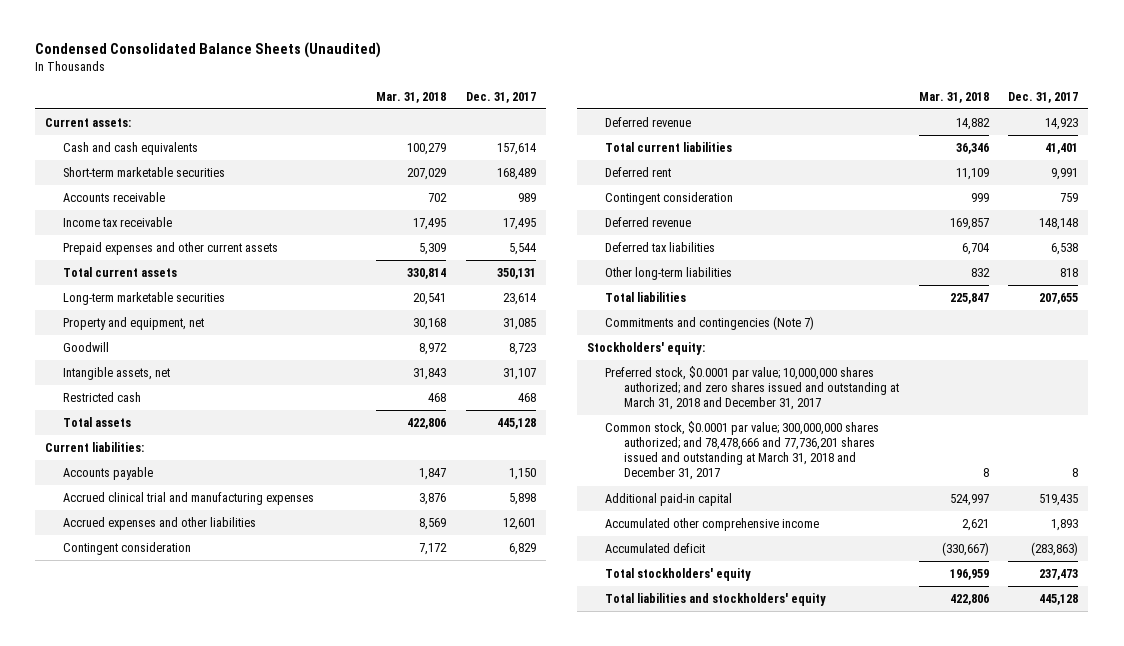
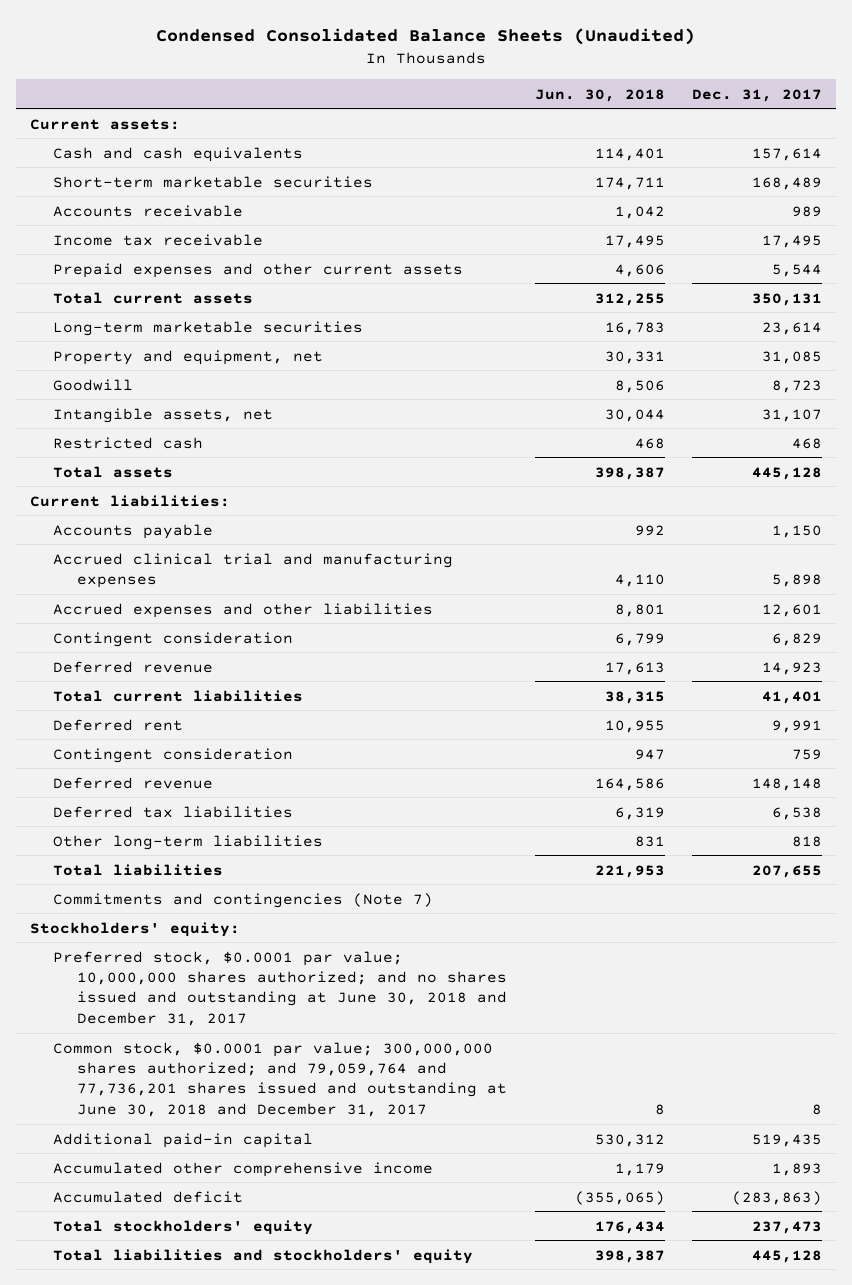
[376,91,447,103] Mar. 31, 2018 -> none
none -> [534,88,665,102] Jun. 30, 2018
[605,365,899,411] Preferred stock, $0.0001 par value; 10,000,000 shares authorized; and zero shares issued and outstanding at March 31, 2018 and December 31, 2017 -> [53,950,507,1026] Preferred stock, $0.0001 par value; 10,000,000 shares authorized; and no shares issued and outstanding at June 30, 2018 and December 31, 2017
[605,420,880,481] Common stock, $0.0001 par value; 300,000,000 shares authorized; and 78,478,666 and 77,736,201 shares issued and outstanding at March 31, 2018 and December 31, 2017 -> [53,1041,507,1117] Common stock, $0.0001 par value; 300,000,000 shares authorized; and 79,059,764 and 77,736,201 shares issued and outstanding at June 30, 2018 and December 31, 2017

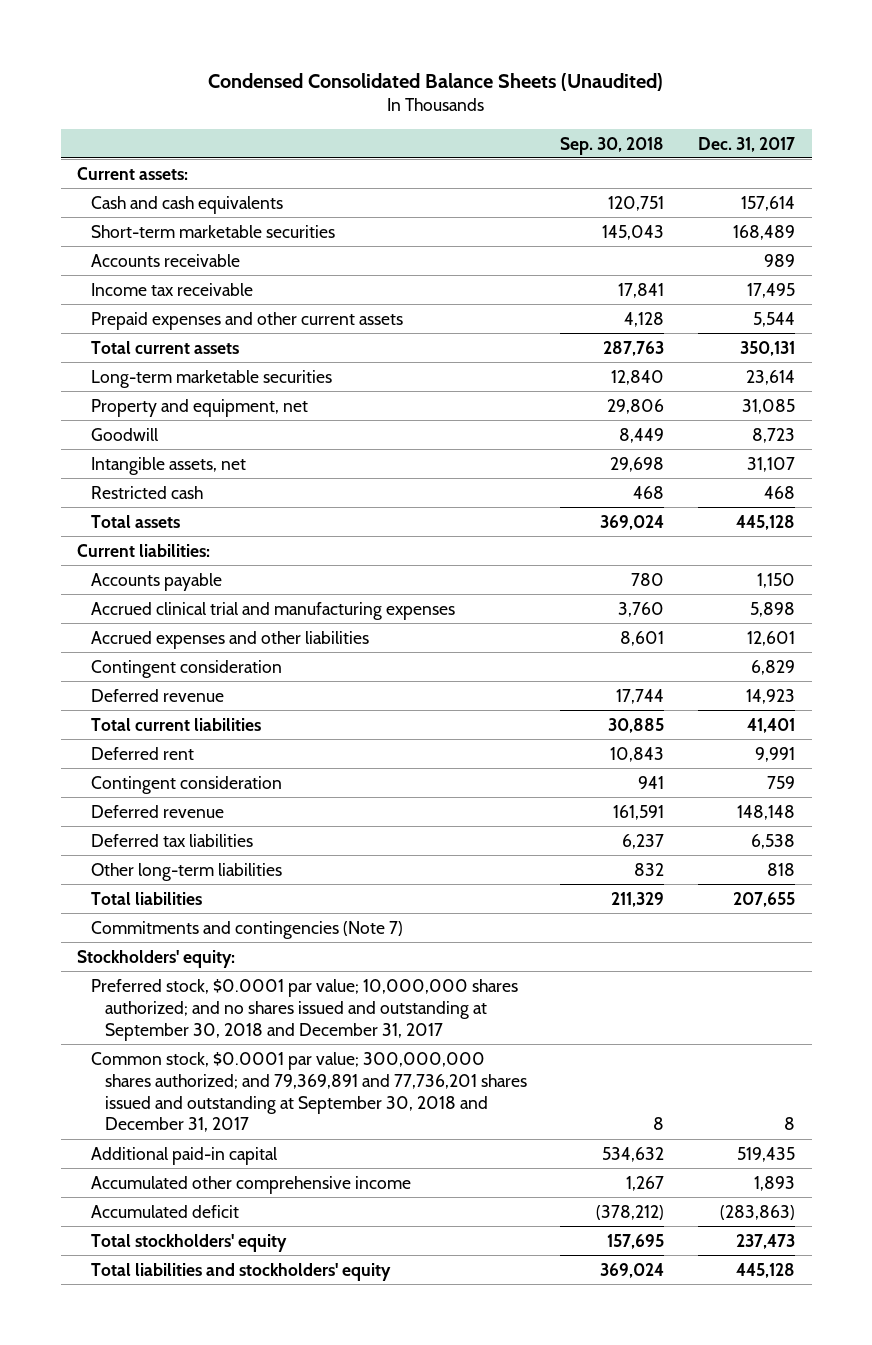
[534,88,665,102] Jun. 30, 2018 -> none
none -> [560,136,665,155] Sep. 30, 2018
[53,950,507,1026] Preferred stock, $0.0001 par value; 10,000,000 shares authorized; and no shares issued and outstanding at June 30, 2018 and December 31, 2017 -> [91,978,519,1041] Preferred stock, $0.0001 par value; 10,000,000 shares authorized; and no shares issued and outstanding at September 30, 2018 and December 31, 2017
[53,1041,507,1117] Common stock, $0.0001 par value; 300,000,000 shares authorized; and 79,059,764 and 77,736,201 shares issued and outstanding at June 30, 2018 and December 31, 2017 -> [91,1051,527,1133] Common stock, $0.0001 par value; 300,000,000 shares authorized; and 79,369,891 and 77,736,201 shares issued and outstanding at September 30, 2018 and December 31, 2017

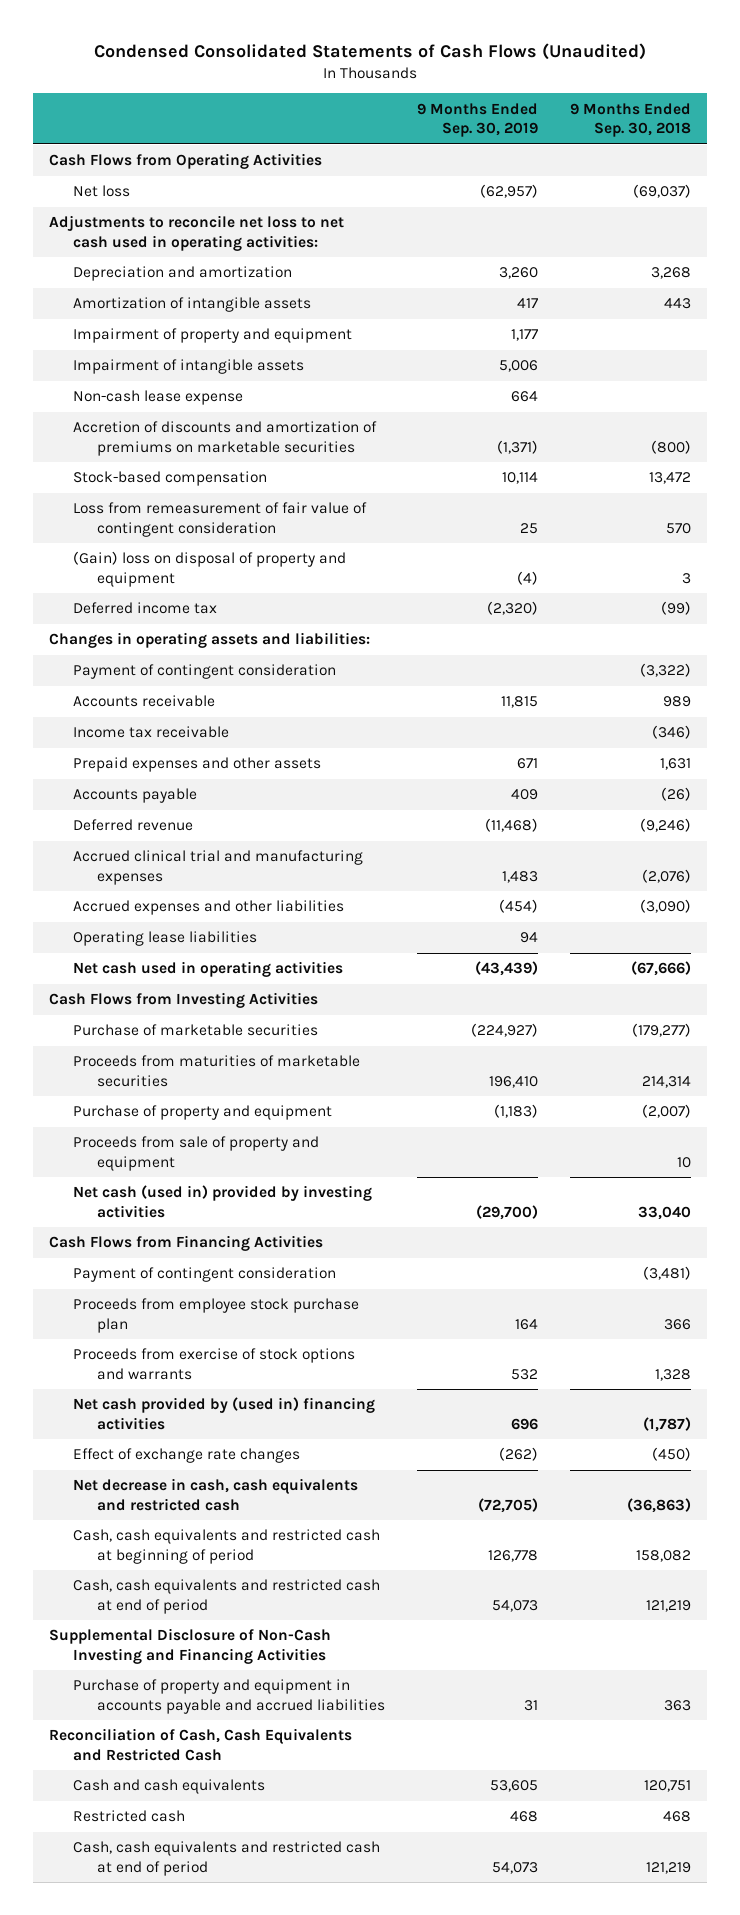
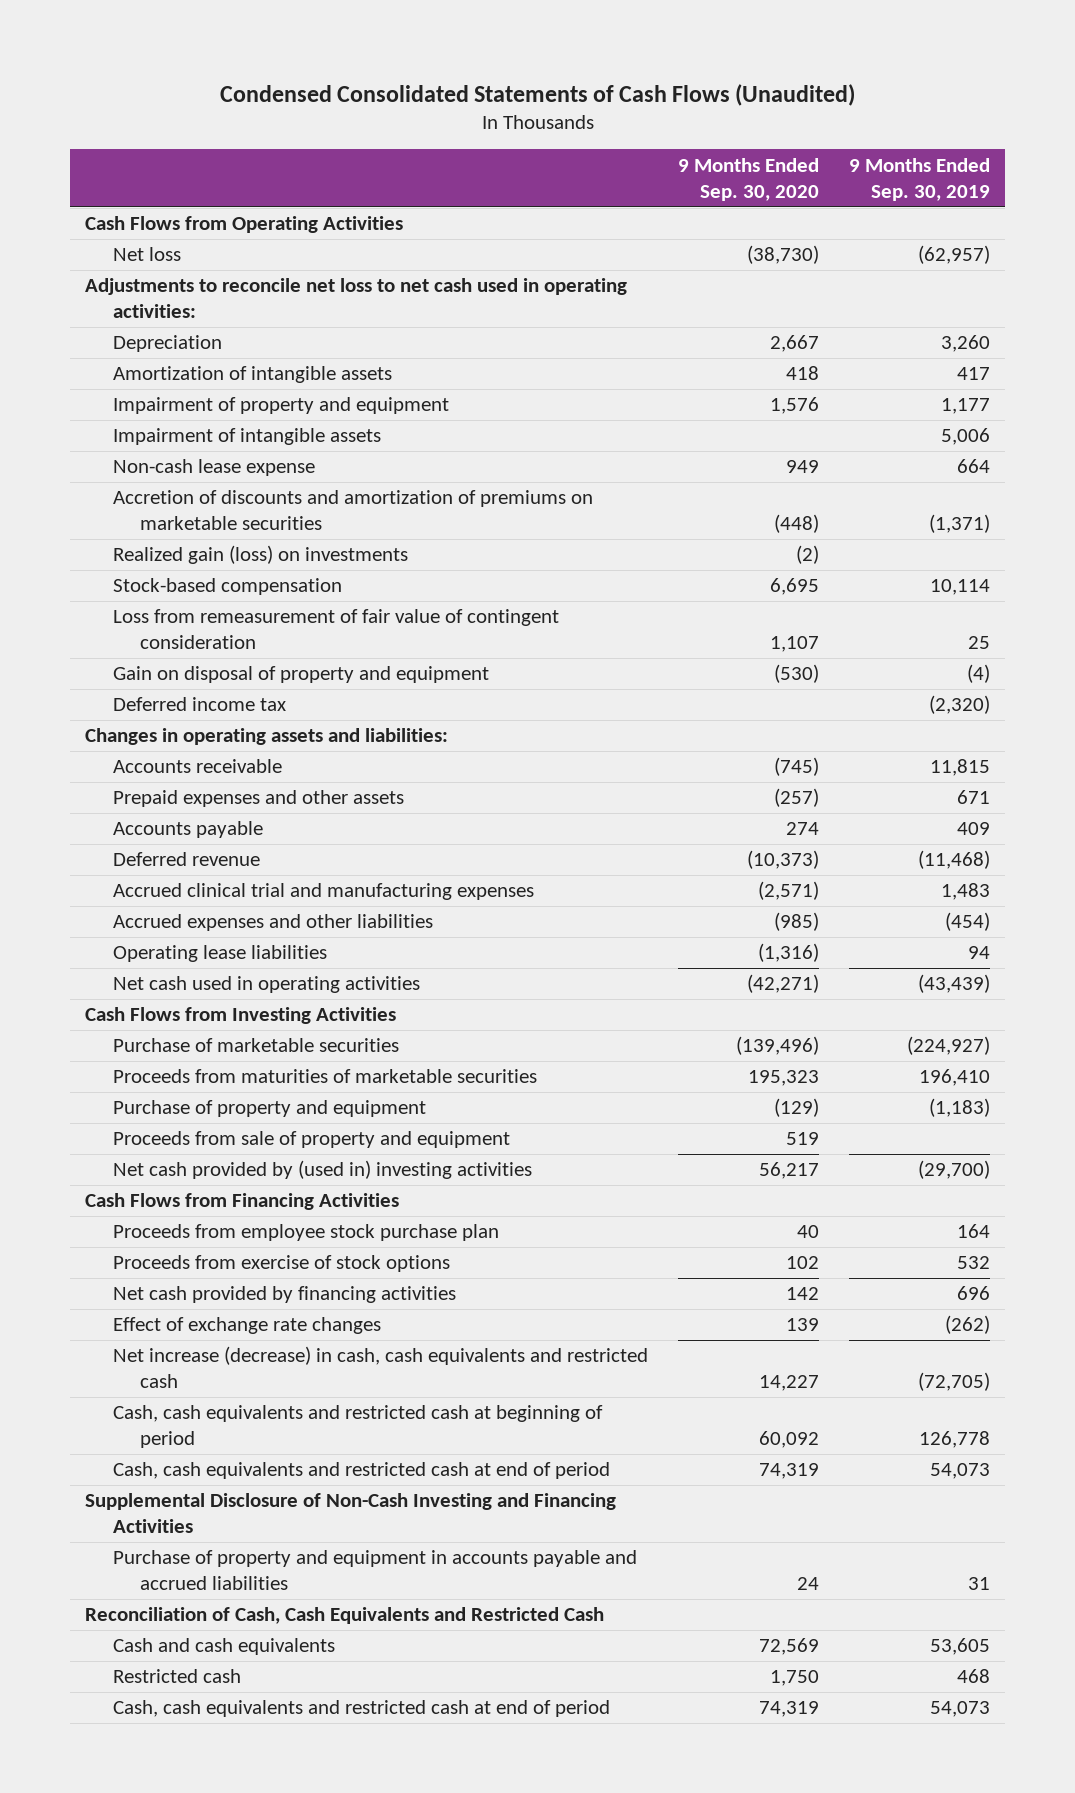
[570,102,692,138] 9 Months Ended Sep. 30, 2018 -> none
none -> [677,157,819,201] 9 Months Ended Sep. 30, 2020
[72,266,292,282] Depreciation and amortization -> [112,335,222,353] Depreciation
none -> [112,545,408,565] Realized gain (loss) on investments
[72,551,346,587] (Gain) loss on disposal of property and equipment -> [112,666,489,684] Gain on disposal of property and equipment
[72,664,336,680] Payment of contingent consideration -> none
[72,726,229,739] Income tax receivable -> none
[72,1185,372,1218] Net cash (used in) provided by investing activities -> [112,1160,532,1180] Net cash provided by (used in) investing activities
[72,1267,336,1283] Payment of contingent consideration -> none
[72,1348,355,1380] Proceeds from exercise of stock options and warrants -> [112,1255,450,1273] Proceeds from exercise of stock options
[72,1397,375,1430] Net cash provided by (used in) financing activities -> [112,1286,456,1304] Net cash provided by financing activities
[72,1478,358,1511] Net decrease in cash, cash equivalents and restricted cash -> [112,1346,648,1389] Net increase (decrease) in cash, cash equivalents and restricted cash

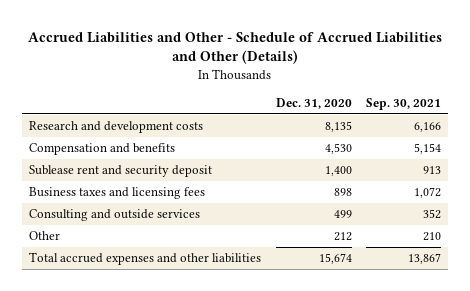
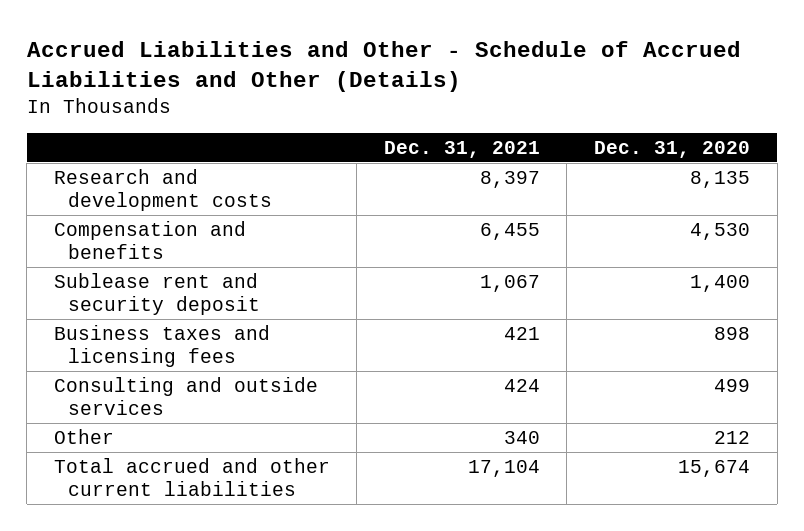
[366,97,442,110] Sep. 30, 2021 -> none
none -> [383,140,540,158] Dec. 31, 2021
[28,252,261,266] Total accrued expenses and other liabilities -> [53,458,330,497] Total accrued and other current liabilities

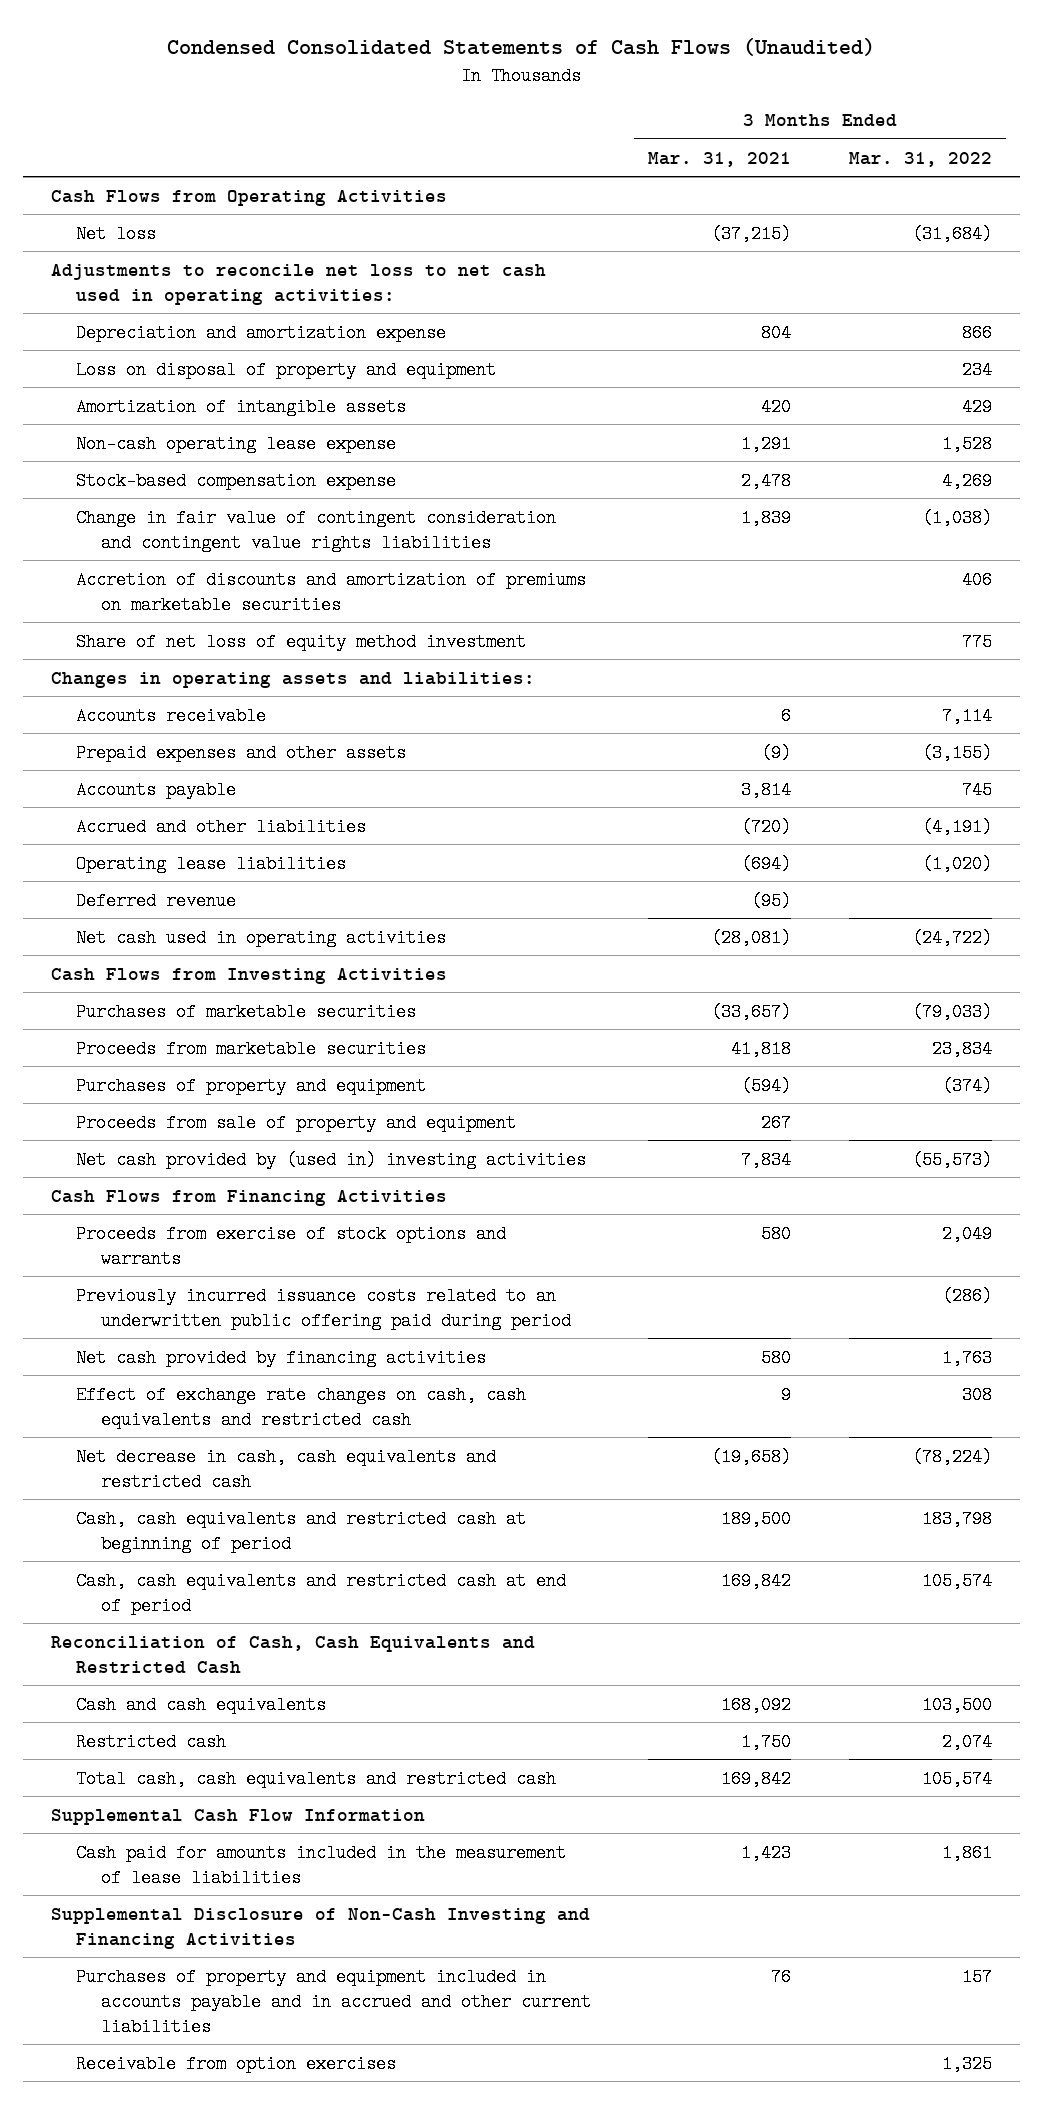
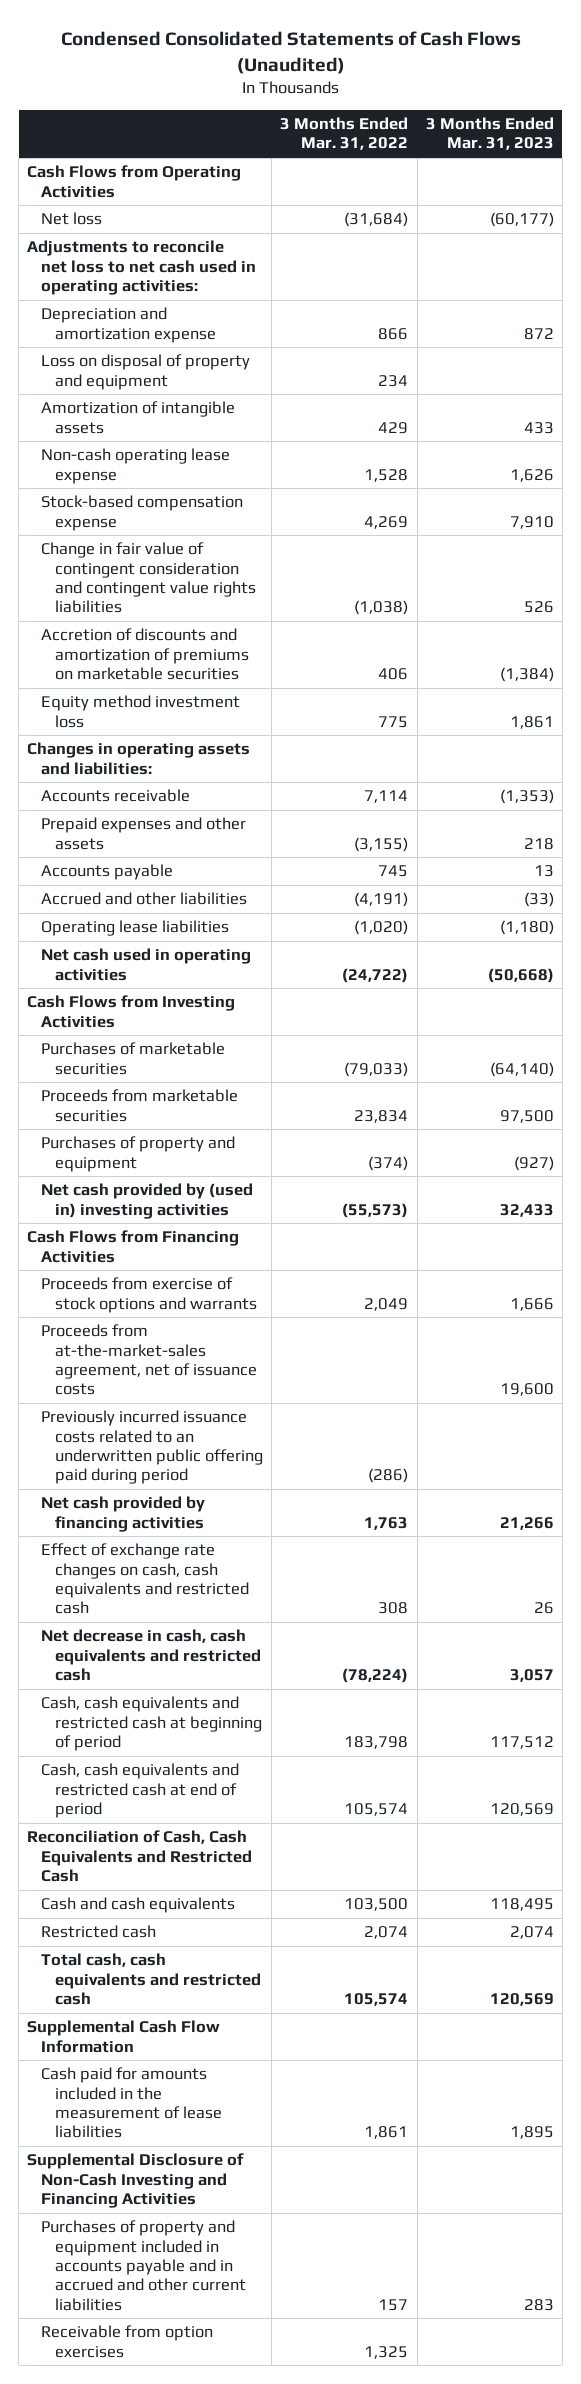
[648,151,792,167] Mar. 31, 2021 -> none
none -> [425,117,554,151] 3 Months Ended Mar. 31, 2023
[76,632,527,651] Share of net loss of equity method investment -> [41,695,241,728] Equity method investment loss
[76,891,237,910] Deferred revenue -> none
[76,1113,517,1132] Proceeds from sale of property and equipment -> none
none -> [41,1324,258,1396] Proceeds from at-the-market-sales agreement, net of issuance costs

